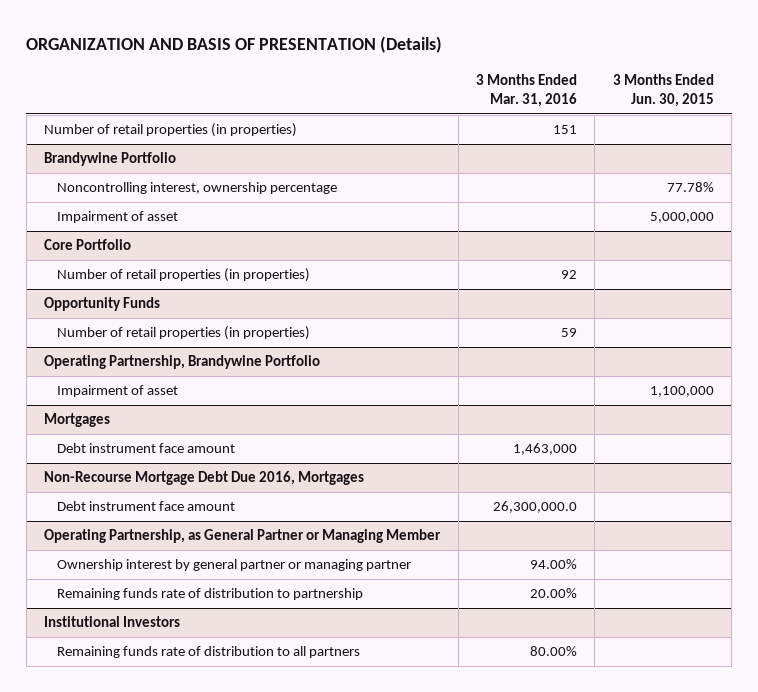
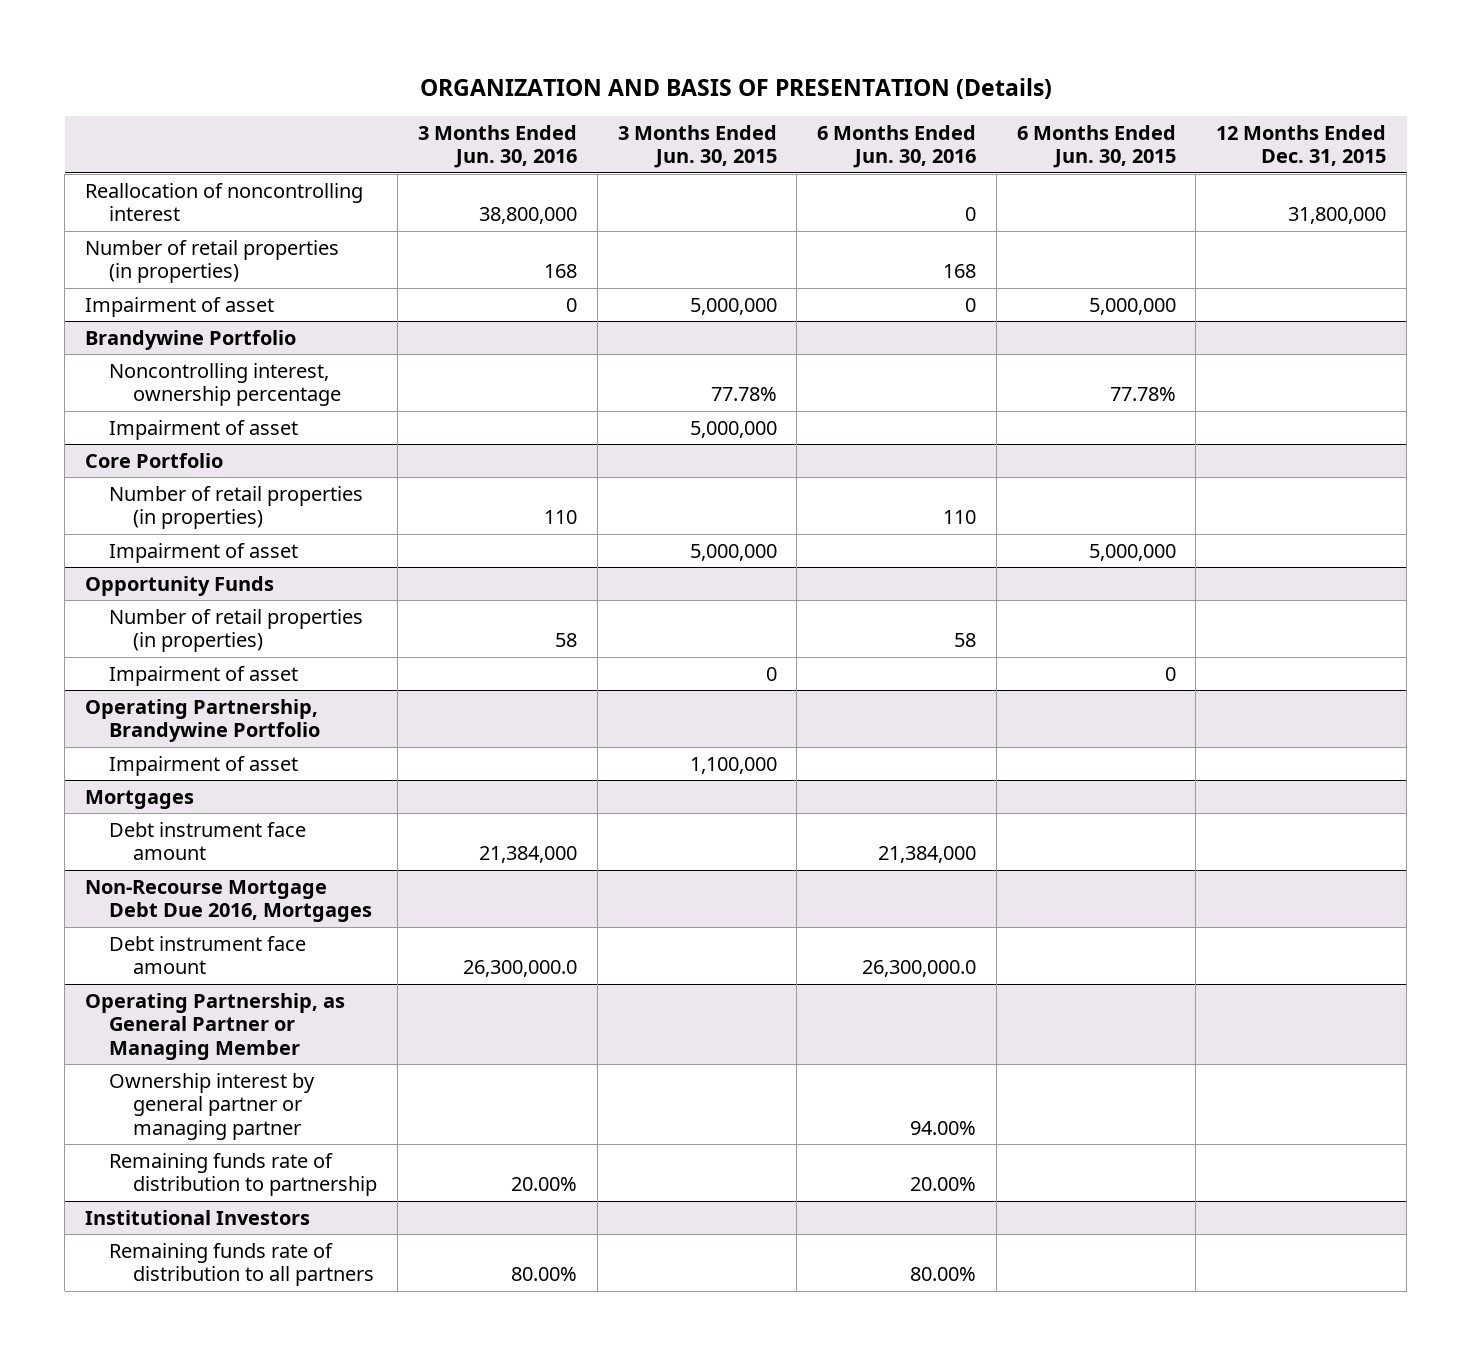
[475,73,577,108] 3 Months Ended Mar. 31, 2016 -> none
none -> [418,124,578,169] 3 Months Ended Jun. 30, 2016
none -> [817,124,977,169] 6 Months Ended Jun. 30, 2016
none -> [1016,124,1176,169] 6 Months Ended Jun. 30, 2015
none -> [1216,124,1387,167] 12 Months Ended Dec. 31, 2015
none -> [84,182,363,222] Reallocation of noncontrolling interest
none -> [84,296,274,317] Impairment of asset
none -> [109,542,299,563] Impairment of asset
none -> [109,665,299,686] Impairment of asset

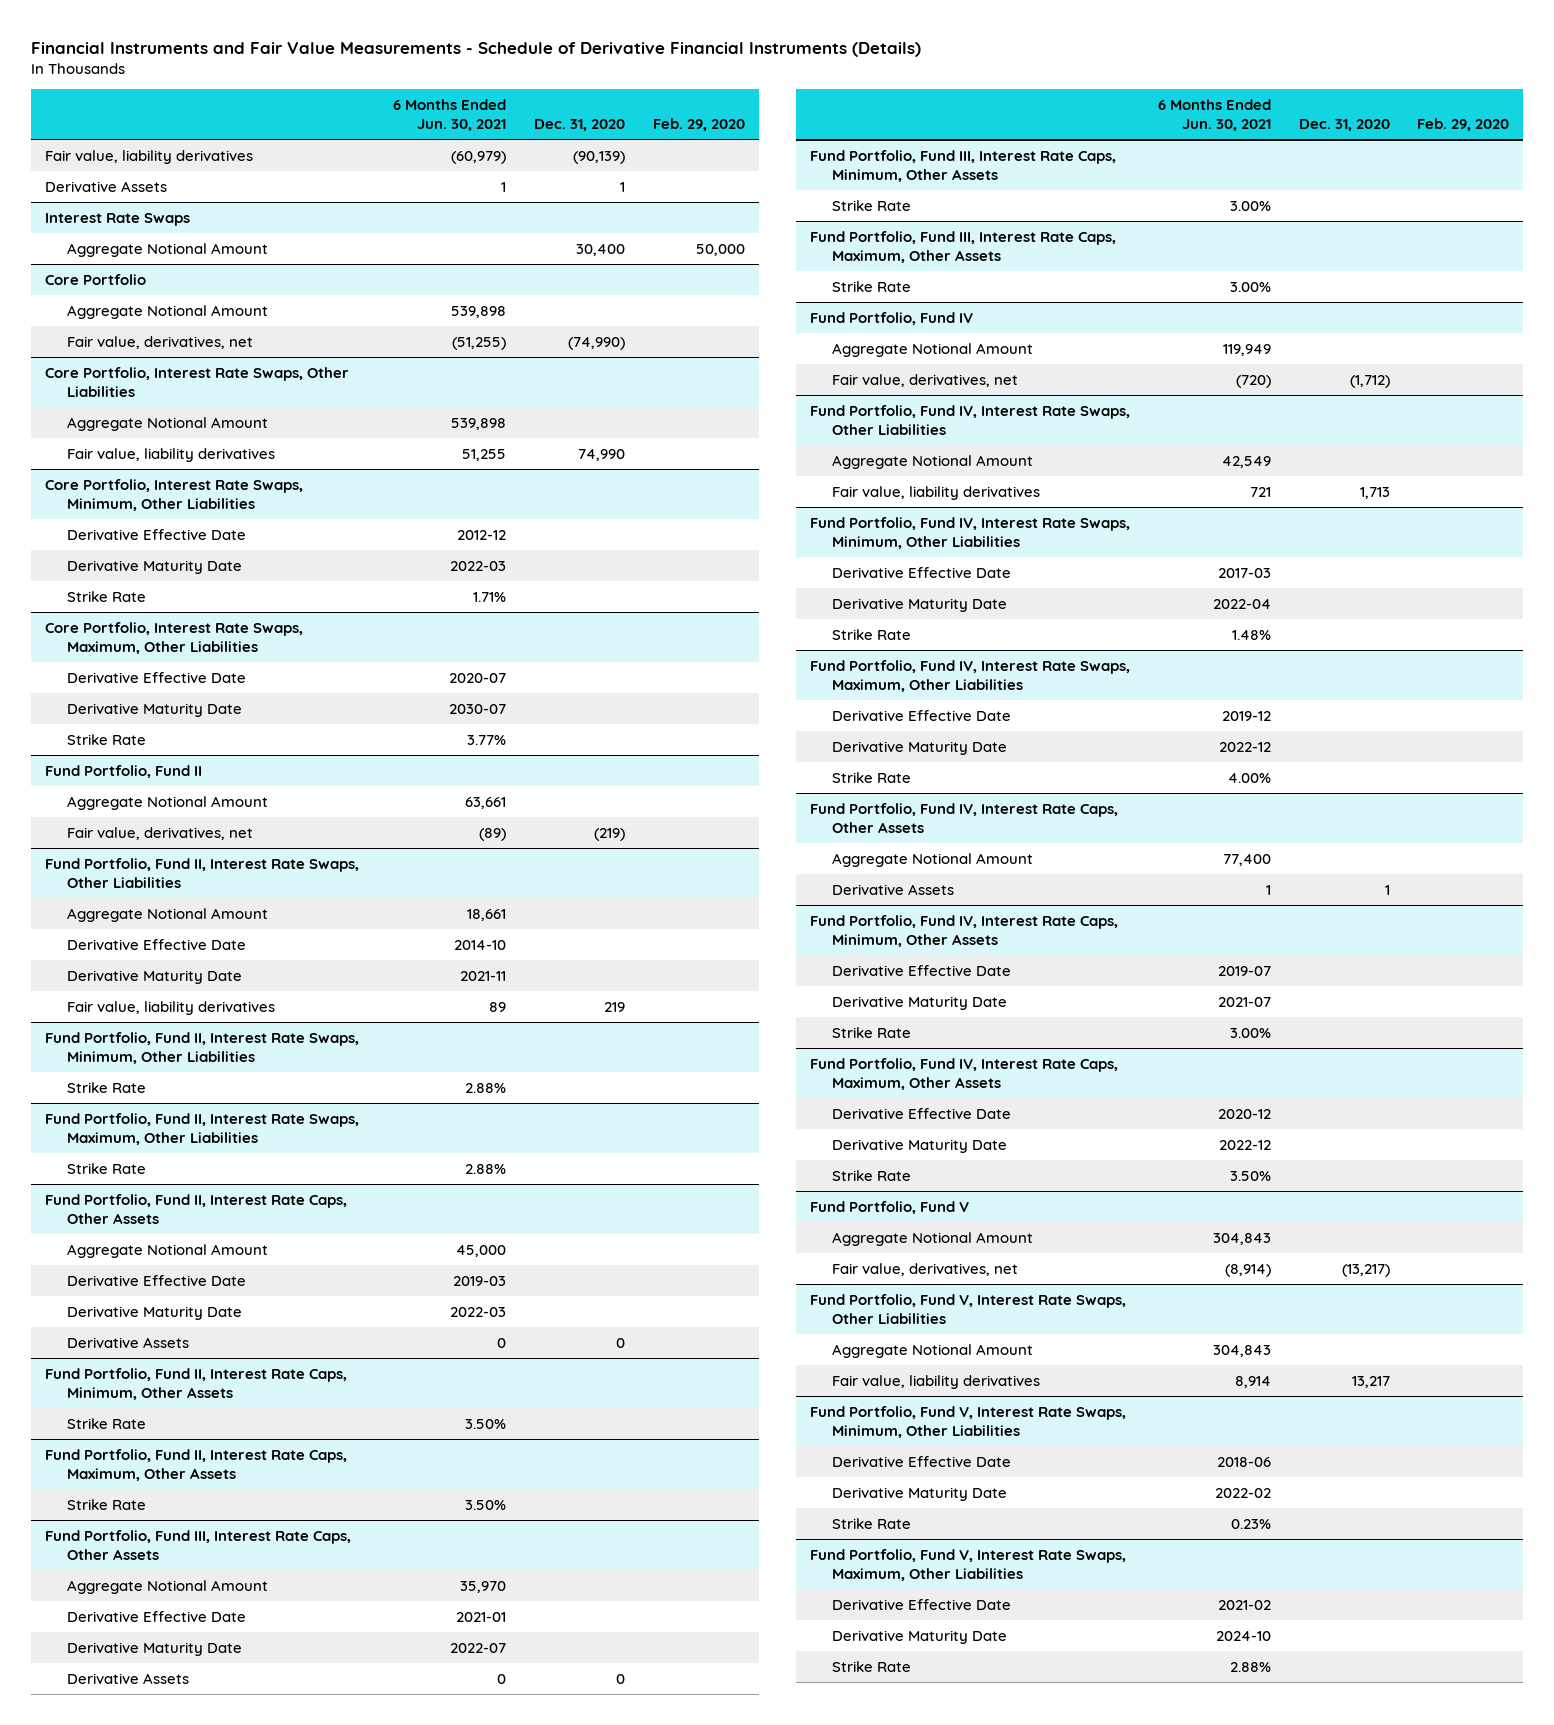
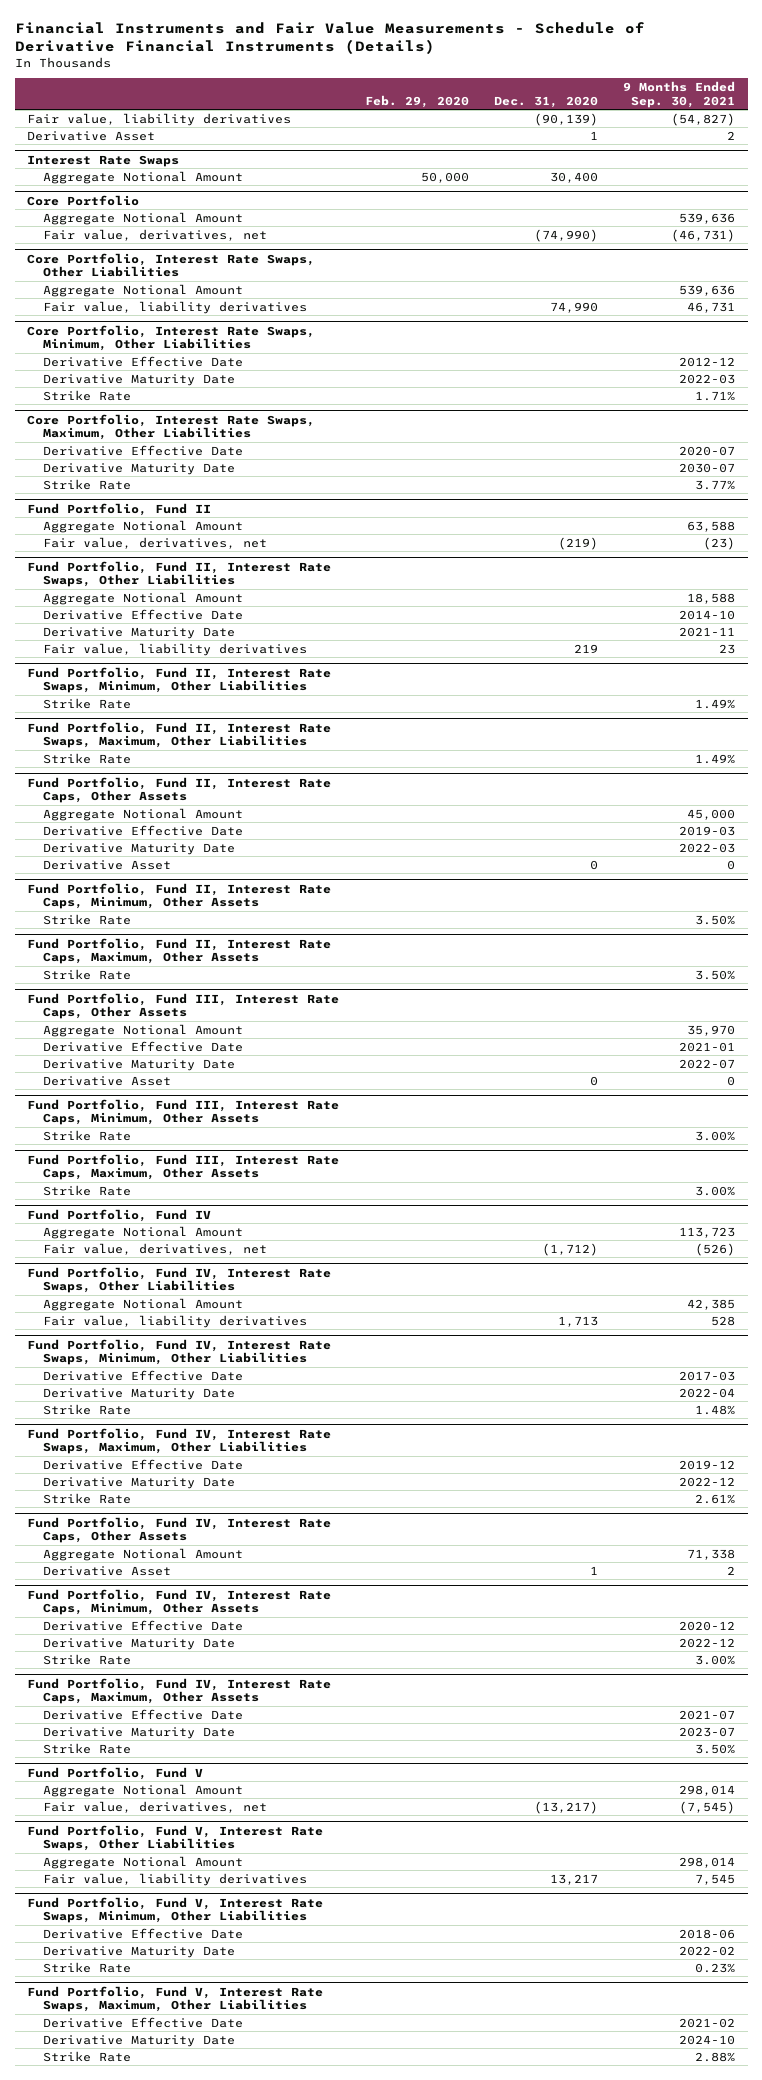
[392,98,506,132] 6 Months Ended Jun. 30, 2021 -> none
none -> [622,81,735,108] 9 Months Ended Sep. 30, 2021
[45,180,168,192] Derivative Assets -> [27,130,156,141] Derivative Asset
[67,1336,190,1348] Derivative Assets -> [42,859,171,870] Derivative Asset
[67,1672,190,1684] Derivative Assets -> [42,1075,171,1086] Derivative Asset
[831,883,954,895] Derivative Assets -> [42,1565,171,1576] Derivative Asset

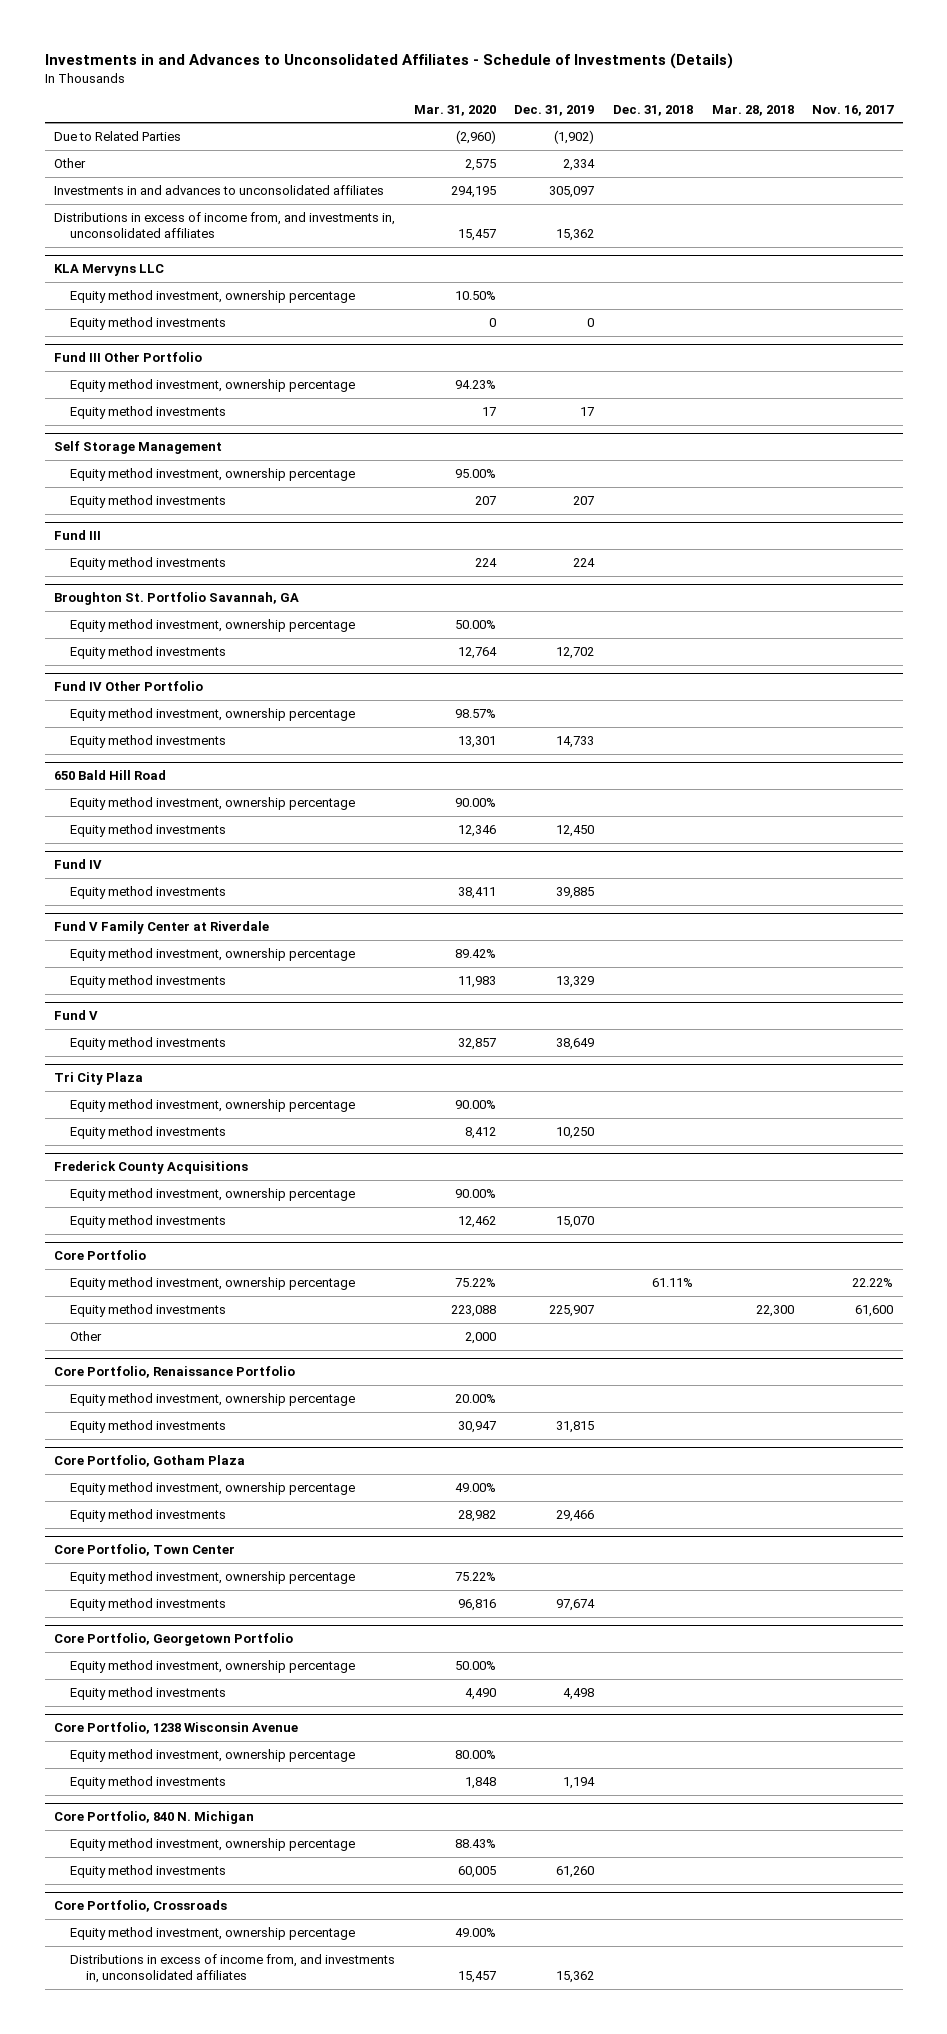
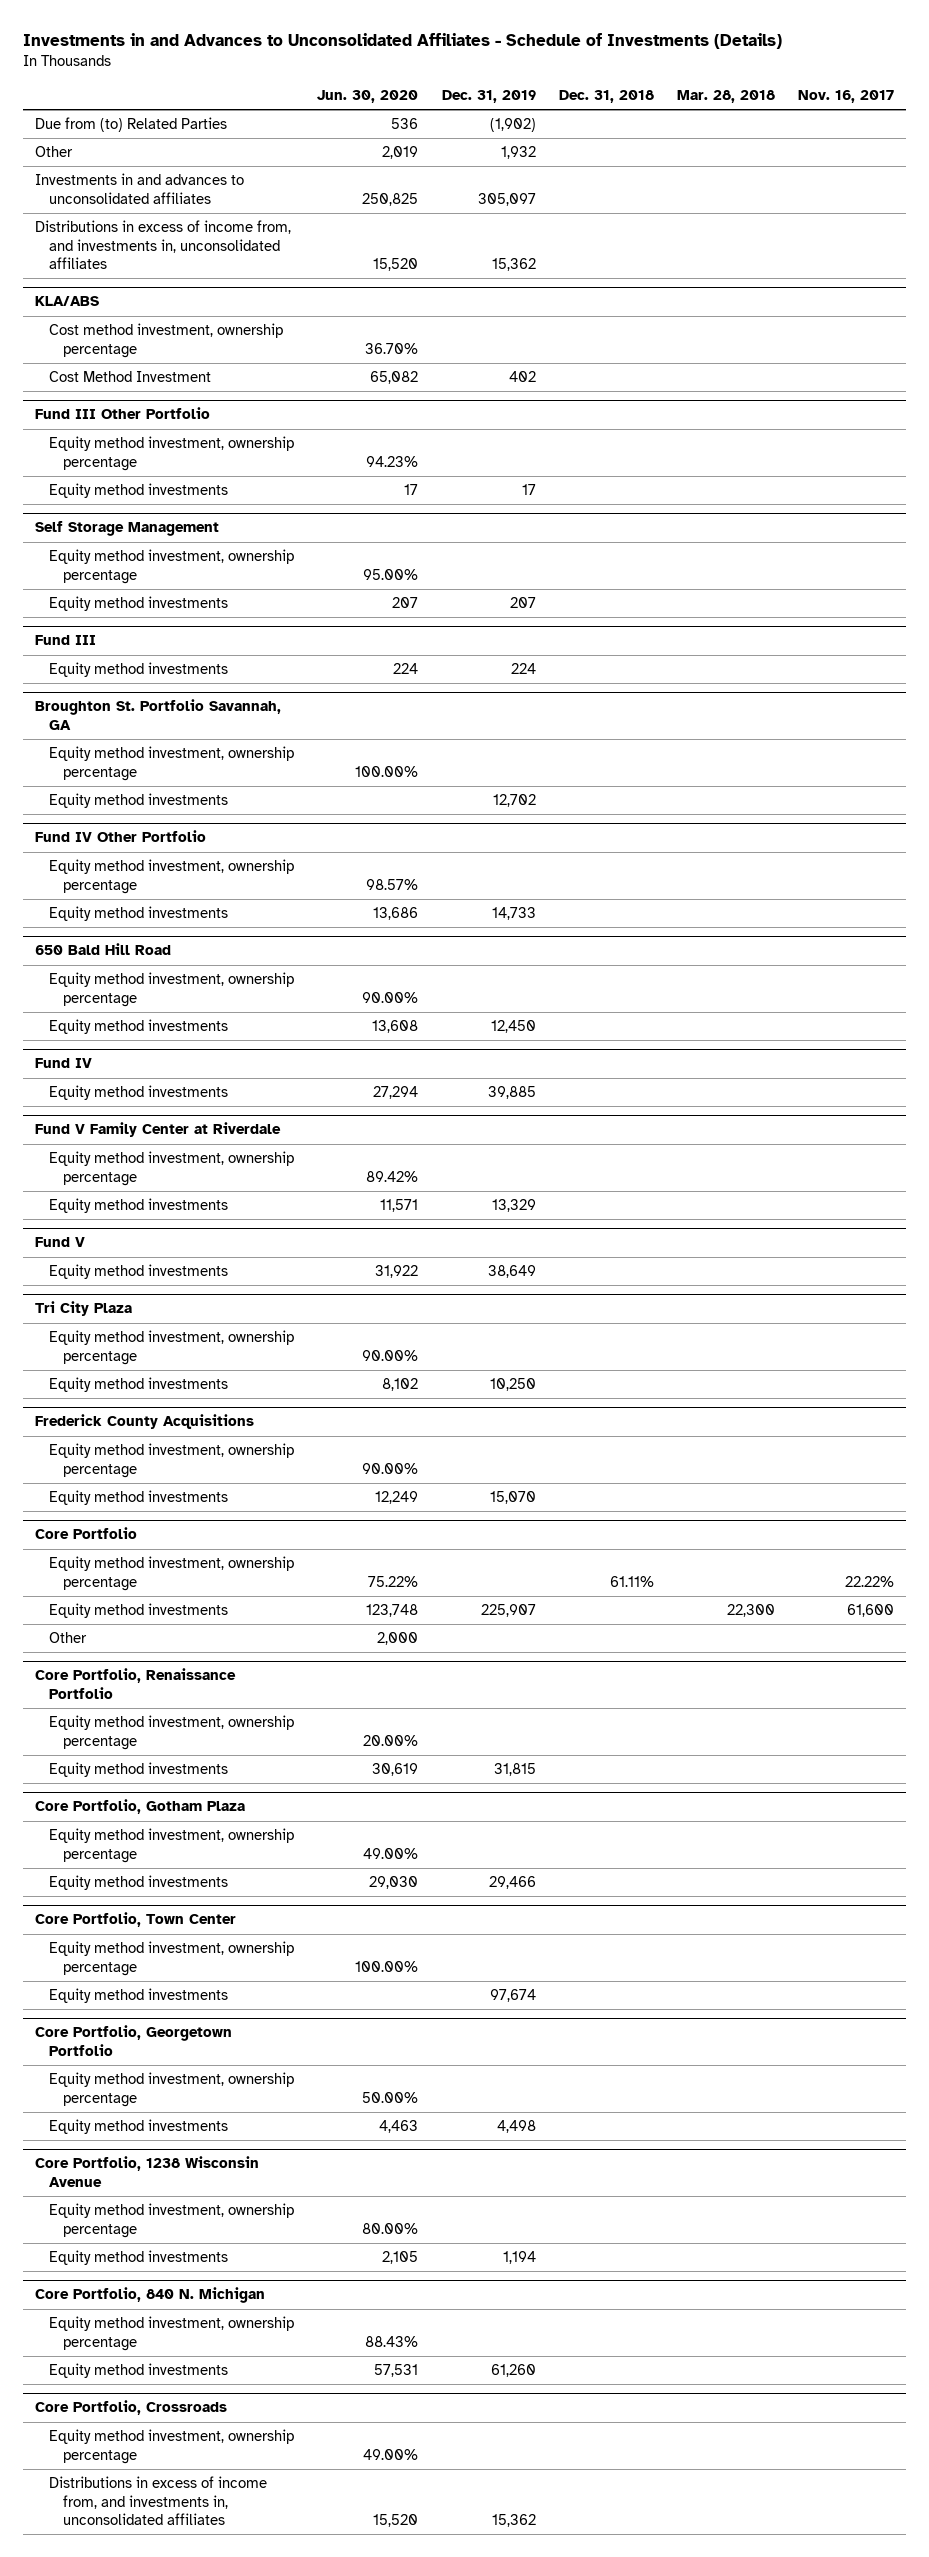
[413,104,496,116] Mar. 31, 2020 -> none
none -> [317,90,419,104] Jun. 30, 2020
[53,130,181,141] Due to Related Parties -> [35,117,228,133] Due from (to) Related Parties
[563,158,596,171] 2,334 -> [500,146,536,160] 1,932
[53,264,164,277] KLA Mervyns LLC -> none
[70,289,356,303] Equity method investment, ownership percentage -> none
[70,316,227,330] Equity method investments -> none
none -> [35,296,100,307] KLA/ABS
none -> [49,323,284,358] Cost method investment, ownership percentage
none -> [49,371,212,383] Cost Method Investment

